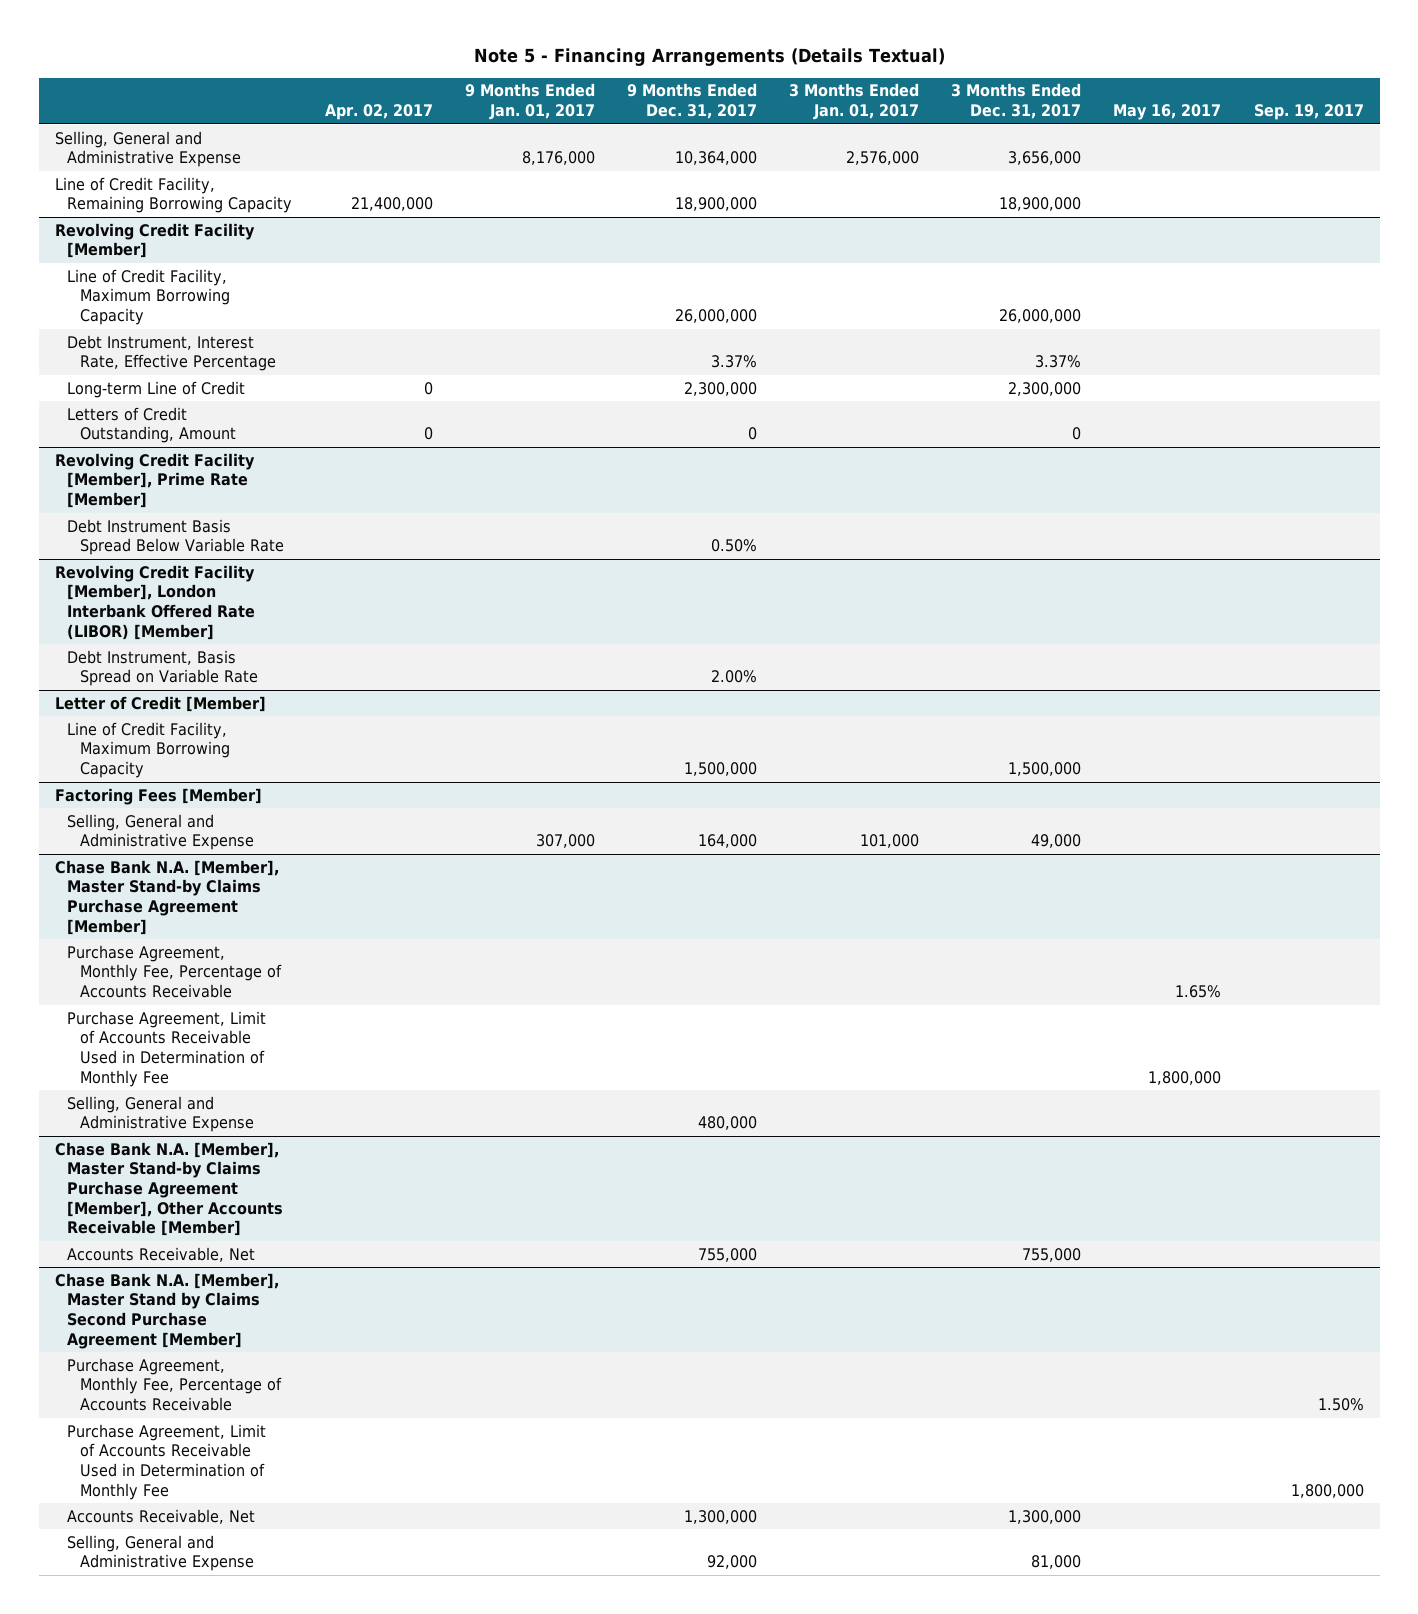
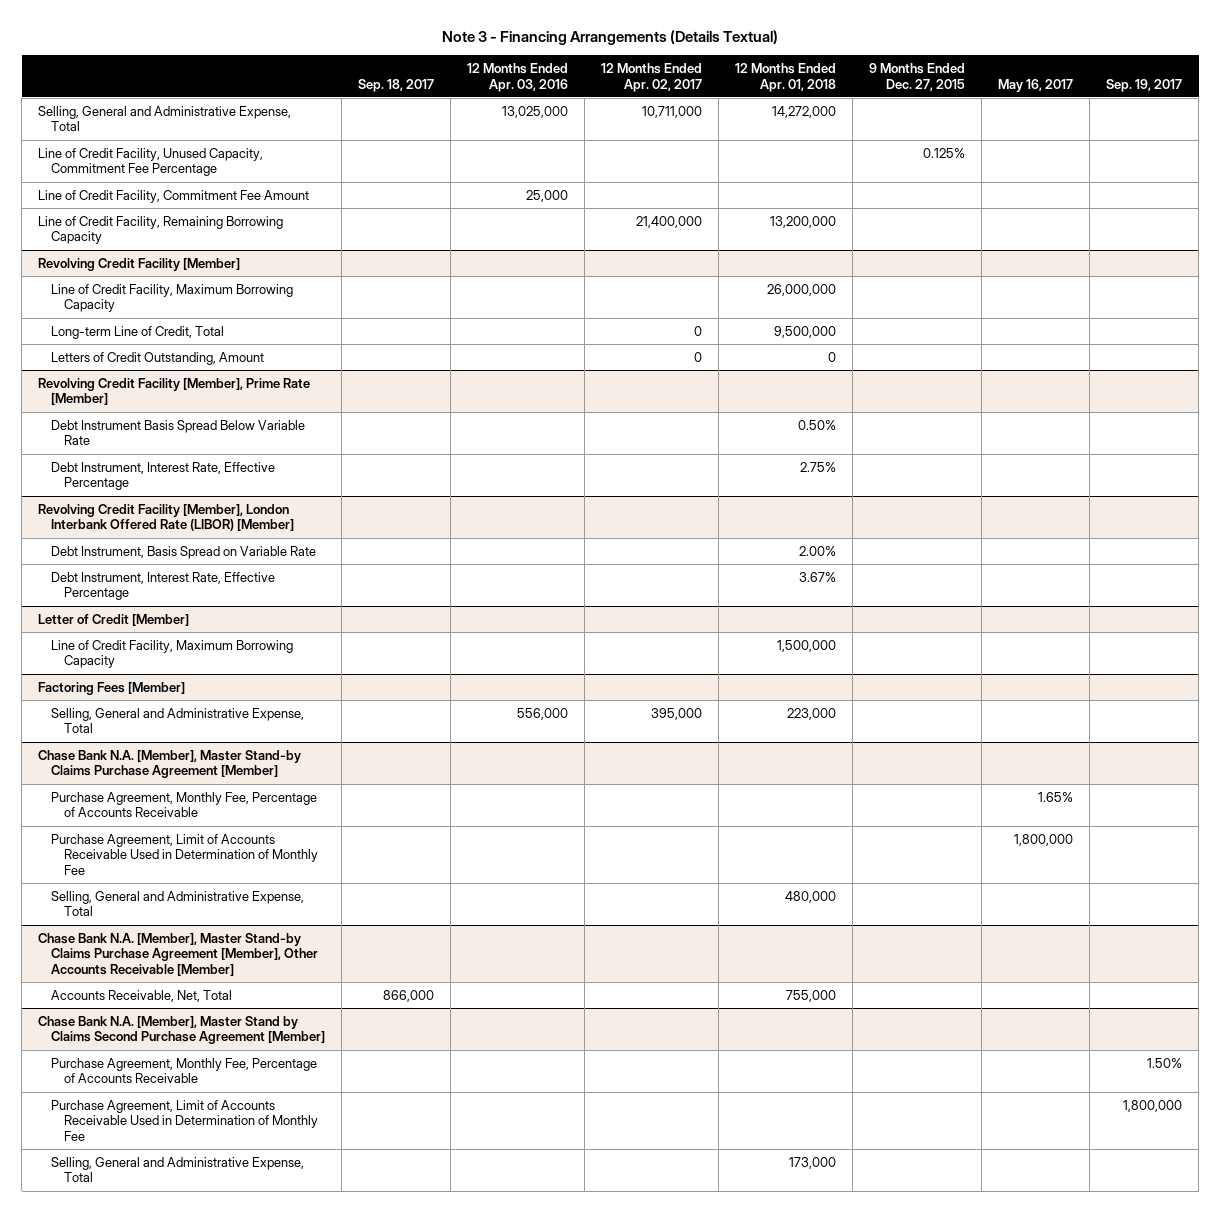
[474,48,946,67] Note 5 - Financing Arrangements (Details Textual) -> [442,30,779,46] Note 3 - Financing Arrangements (Details Textual)
[324,104,433,121] Apr. 02, 2017 -> none
[464,83,595,121] 9 Months Ended Jan. 01, 2017 -> none
[626,83,757,120] 9 Months Ended Dec. 31, 2017 -> none
[789,83,920,121] 3 Months Ended Jan. 01, 2017 -> none
[951,83,1082,120] 3 Months Ended Dec. 31, 2017 -> none
none -> [358,78,435,92] Sep. 18, 2017
none -> [467,62,569,92] 12 Months Ended Apr. 03, 2016
none -> [601,62,703,92] 12 Months Ended Apr. 02, 2017
none -> [735,62,837,92] 12 Months Ended Apr. 01, 2018
none -> [869,62,966,91] 9 Months Ended Dec. 27, 2015
[54,130,242,168] Selling, General and Administrative Expense -> [38,105,292,132] Selling, General and Administrative Expense, Total
none -> [38,147,264,177] Line of Credit Facility, Unused Capacity, Commitment Fee Percentage
none -> [38,189,310,203] Line of Credit Facility, Commitment Fee Amount
[67,334,277,372] Debt Instrument, Interest Rate, Effective Percentage -> none
[67,380,246,398] Long-term Line of Credit -> [51,325,225,339] Long-term Line of Credit, Total
none -> [51,461,276,491] Debt Instrument, Interest Rate, Effective Percentage
none -> [51,571,276,601] Debt Instrument, Interest Rate, Effective Percentage
[67,813,255,851] Selling, General and Administrative Expense -> [51,707,305,734] Selling, General and Administrative Expense, Total
[67,1095,255,1133] Selling, General and Administrative Expense -> [51,890,305,917] Selling, General and Administrative Expense, Total
[67,1246,256,1262] Accounts Receivable, Net -> [51,989,233,1002] Accounts Receivable, Net, Total
[67,1508,256,1524] Accounts Receivable, Net -> none
[67,1534,255,1572] Selling, General and Administrative Expense -> [51,1156,305,1183] Selling, General and Administrative Expense, Total

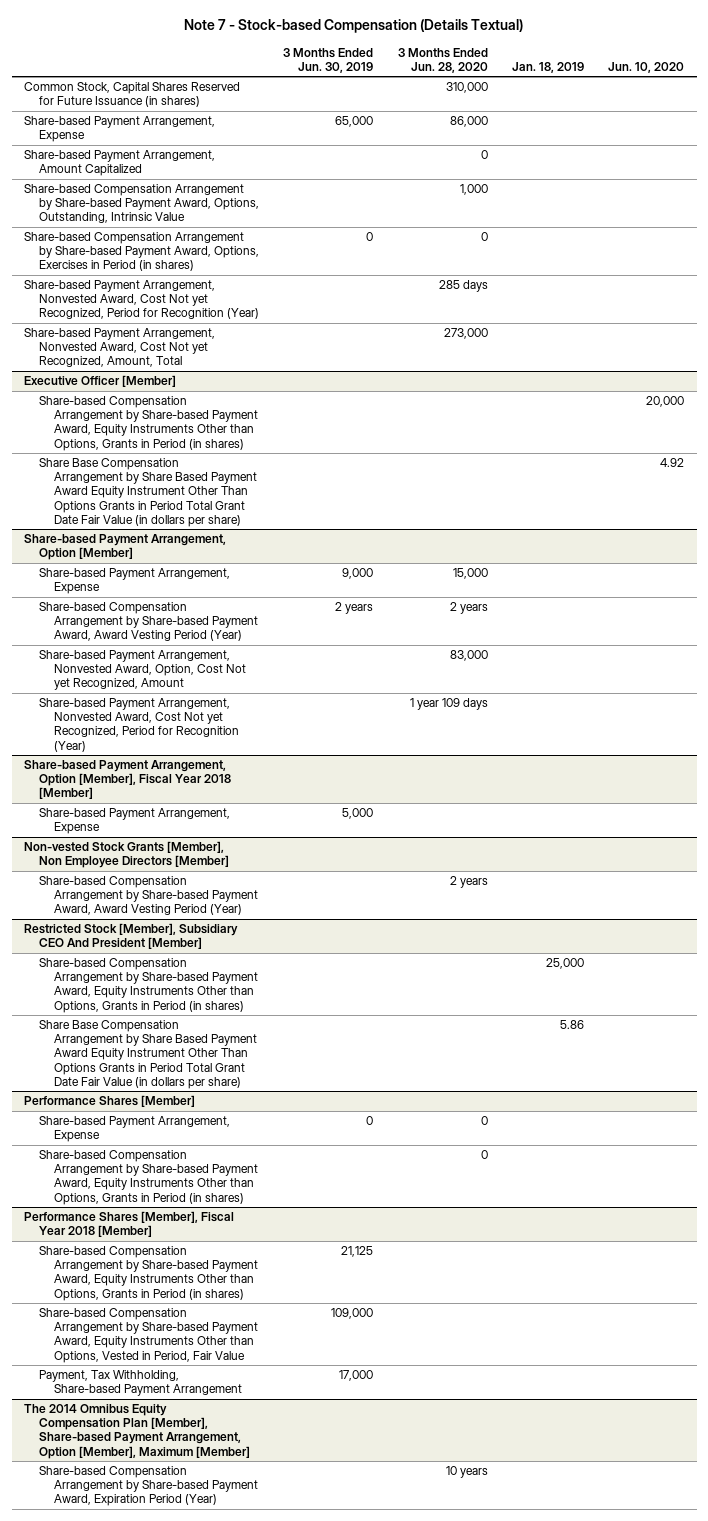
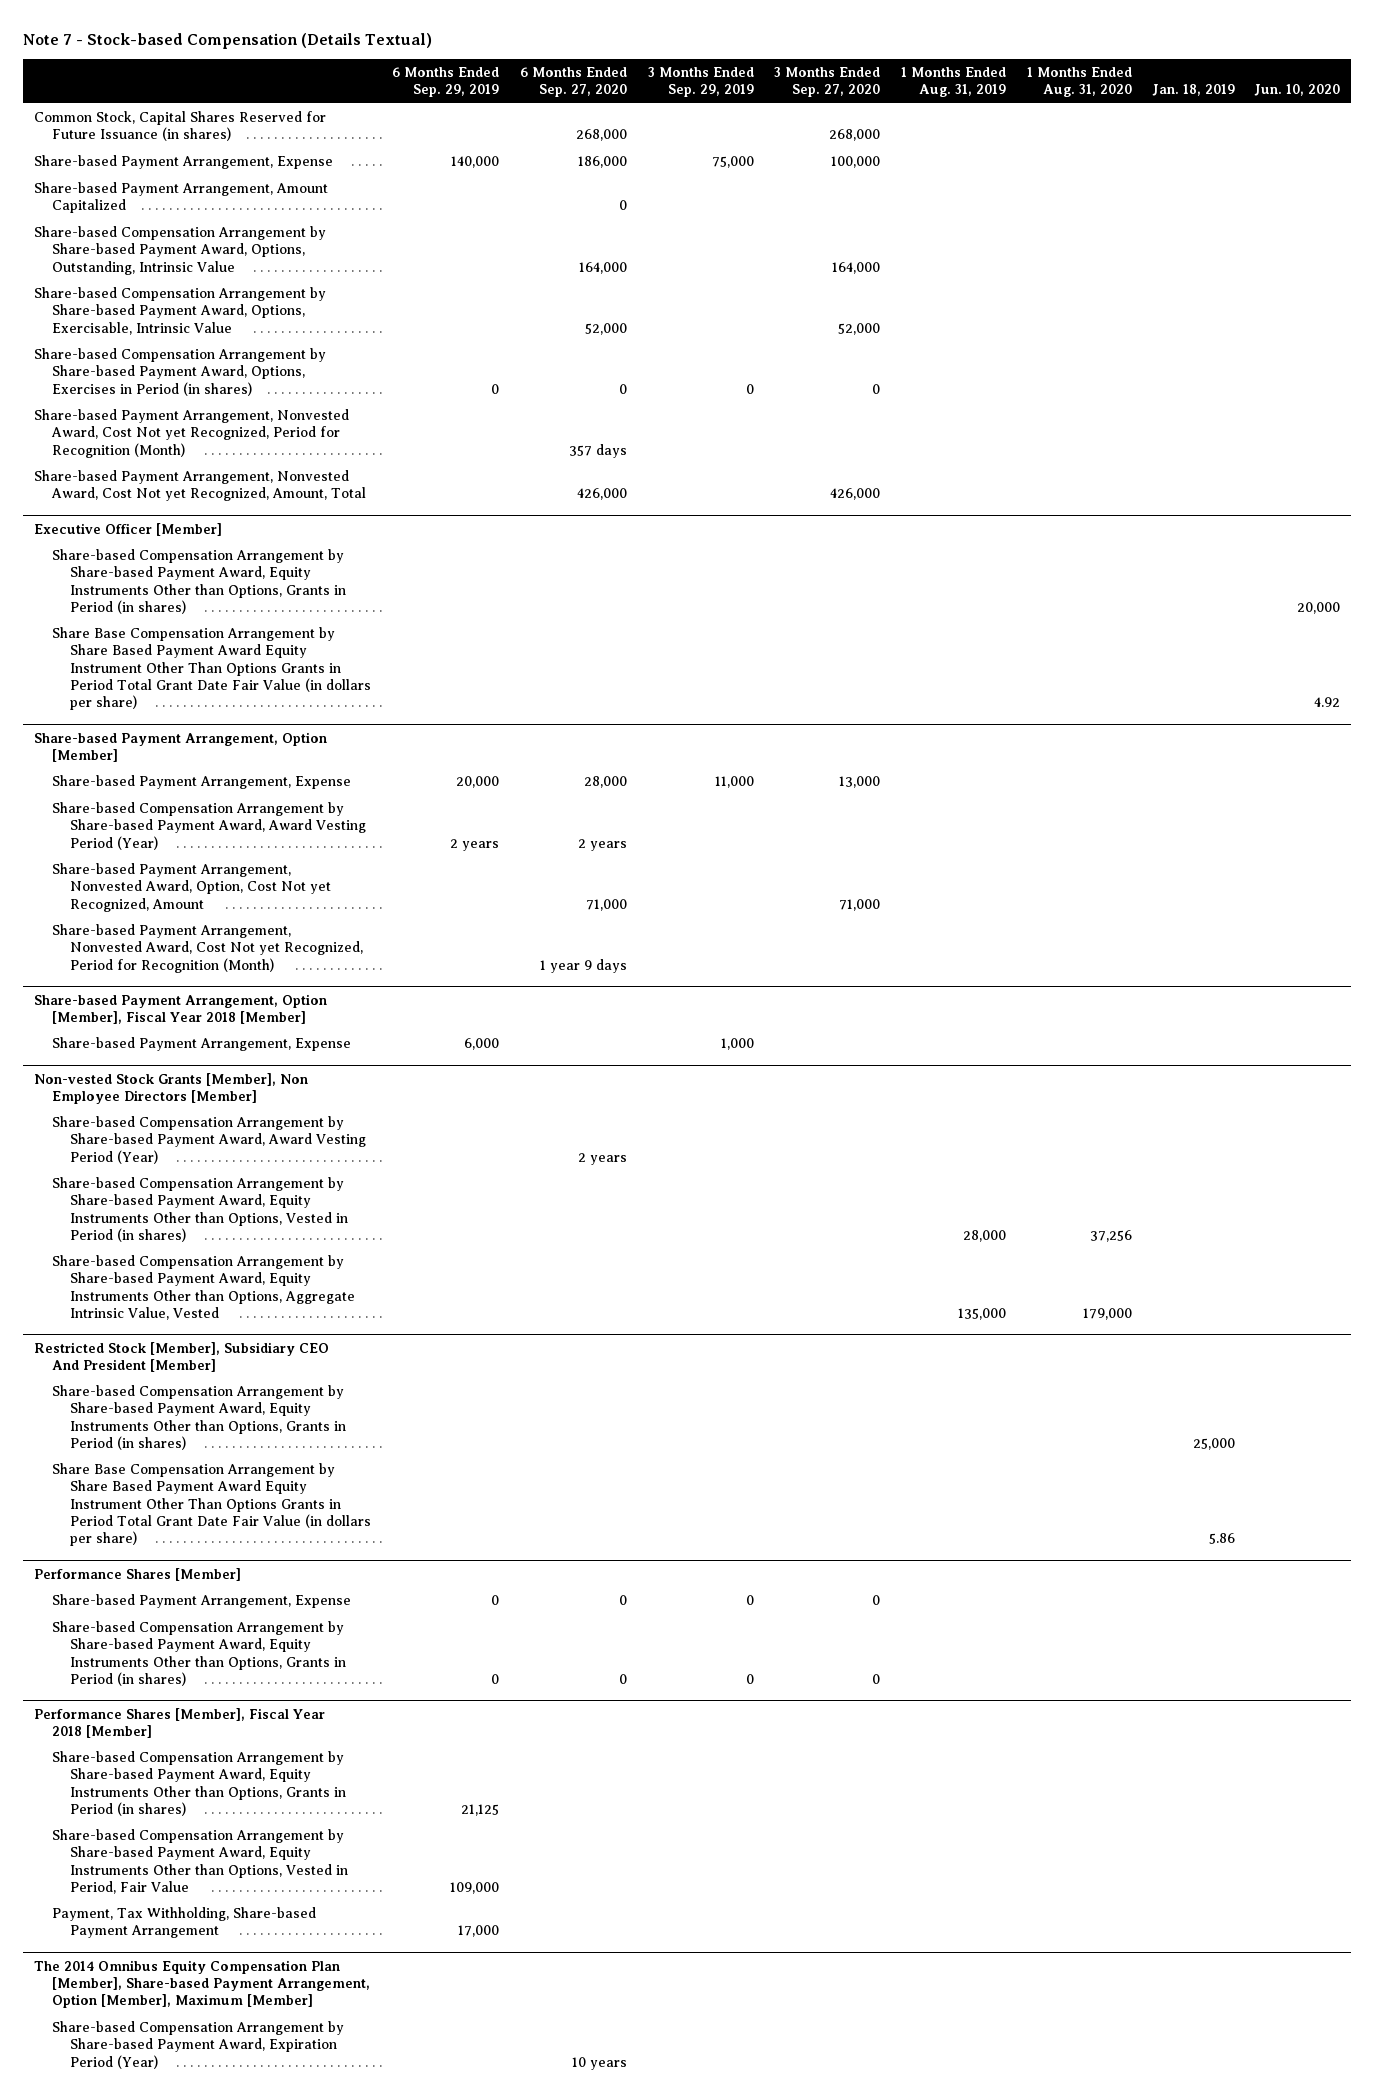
[283,47,374,73] 3 Months Ended Jun. 30, 2019 -> none
[397,47,488,73] 3 Months Ended Jun. 28, 2020 -> none
none -> [391,67,499,98] 6 Months Ended Sep. 29, 2019
none -> [519,67,627,98] 6 Months Ended Sep. 27, 2020
none -> [647,67,754,98] 3 Months Ended Sep. 29, 2019
none -> [774,67,881,98] 3 Months Ended Sep. 27, 2020
none -> [901,67,1007,98] 1 Months Ended Aug. 31, 2019
none -> [1026,67,1132,98] 1 Months Ended Aug. 31, 2020
none -> [33,287,326,335] Share-based Compensation Arrangement by Share-based Payment Award, Options, Exercisable, Intrinsic Value
[23,280,259,320] Share-based Payment Arrangement, Nonvested Award, Cost Not yet Recognized, Period for Recognition (Year) -> [33,409,349,458] Share-based Payment Arrangement, Nonvested Award, Cost Not yet Recognized, Period for Recognition (Month)
[38,698,239,752] Share-based Payment Arrangement, Nonvested Award, Cost Not yet Recognized, Period for Recognition (Year) -> [51,924,364,973] Share-based Payment Arrangement, Nonvested Award, Cost Not yet Recognized, Period for Recognition (Month)
none -> [51,1177,349,1242] Share-based Compensation Arrangement by Share-based Payment Award, Equity Instruments Other than Options, Vested in Period (in shares)
none -> [51,1255,356,1320] Share-based Compensation Arrangement by Share-based Payment Award, Equity Instruments Other than Options, Aggregate Intrinsic Value, Vested

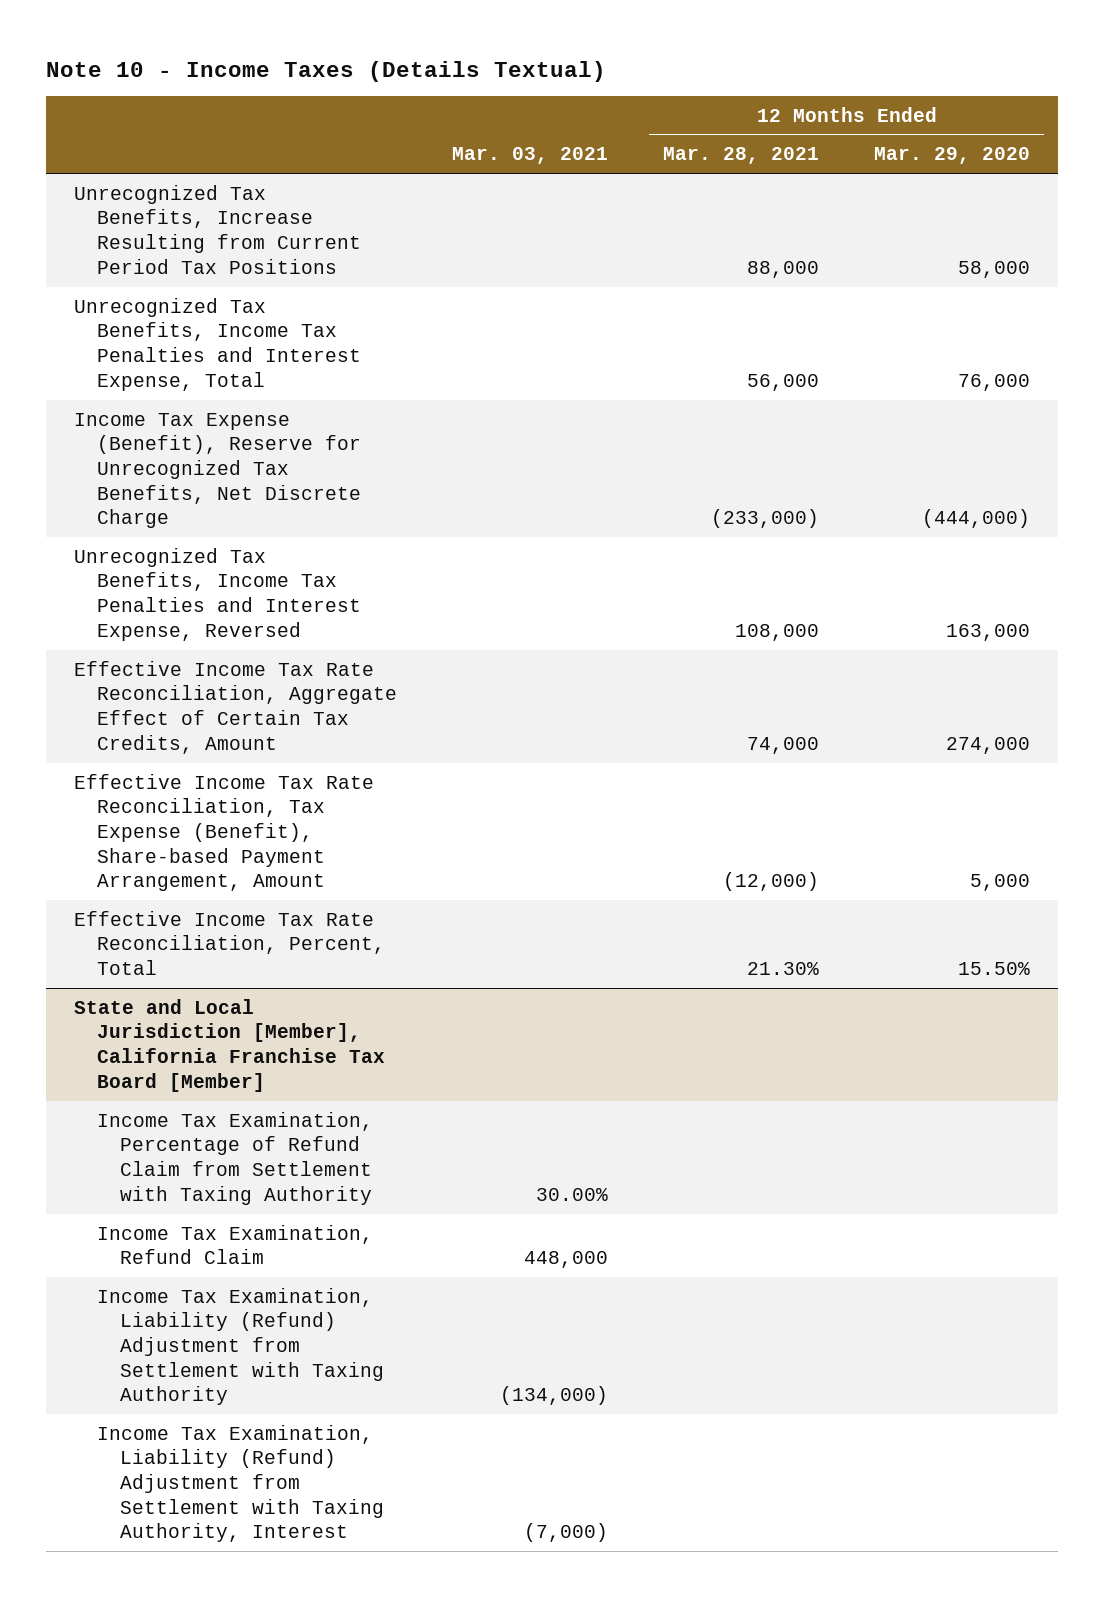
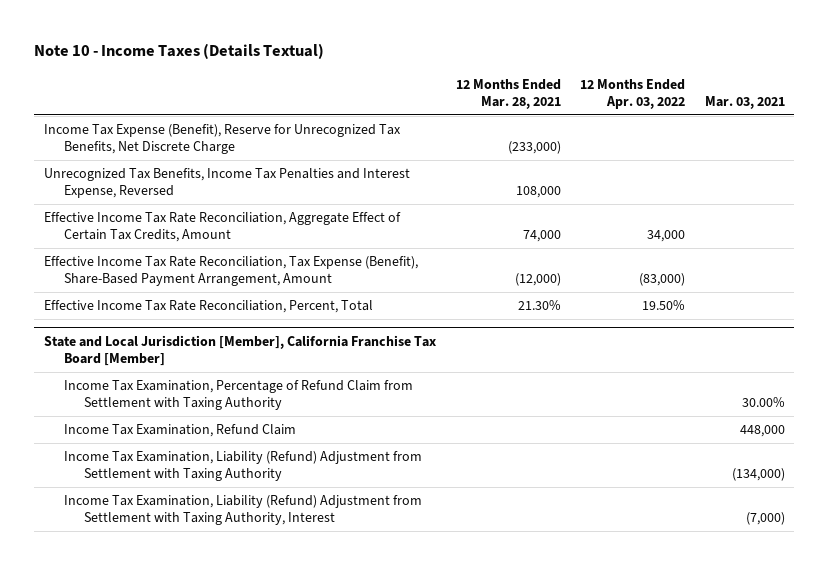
[874,147,1031,165] Mar. 29, 2020 -> none
none -> [580,79,686,109] 12 Months Ended Apr. 03, 2022
[73,184,361,274] Unrecognized Tax Benefits, Increase Resulting from Current Period Tax Positions -> none
[73,297,361,391] Unrecognized Tax Benefits, Income Tax Penalties and Interest Expense, Total -> none
[73,773,374,892] Effective Income Tax Rate Reconciliation, Tax Expense (Benefit), Share-based Payment Arrangement, Amount -> [44,256,419,287] Effective Income Tax Rate Reconciliation, Tax Expense (Benefit), Share-Based Payment Arrangement, Amount

